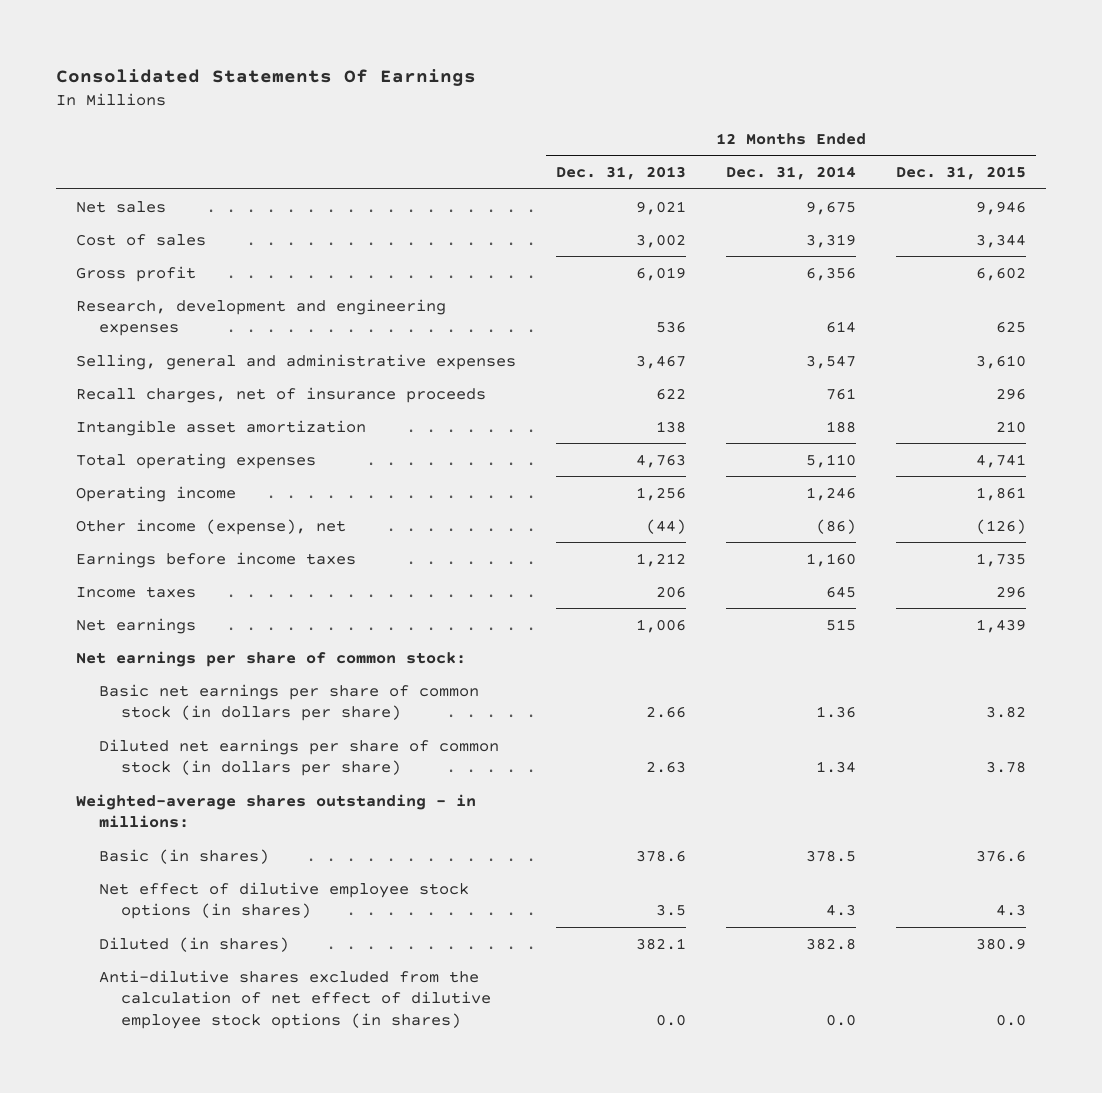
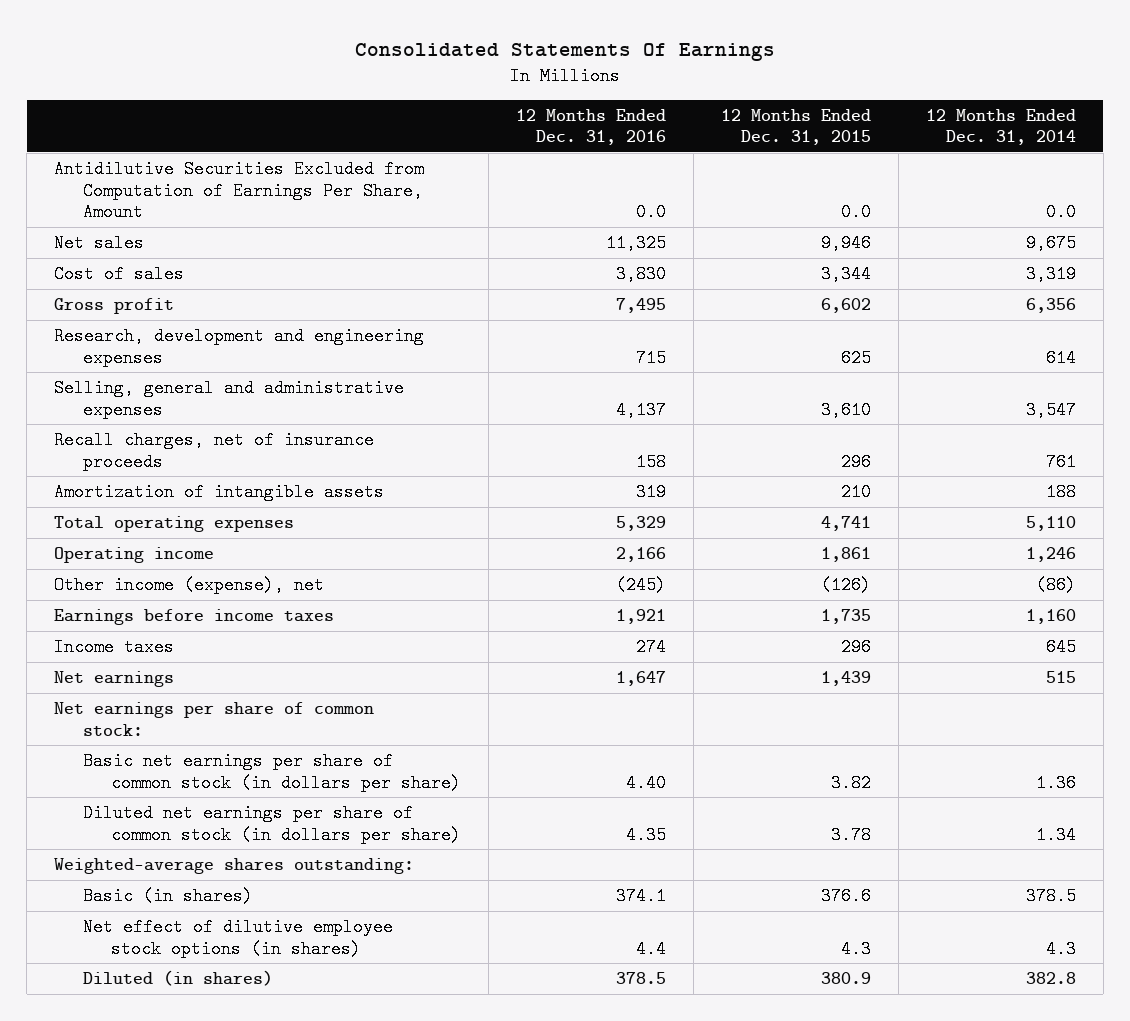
[556,165,687,180] Dec. 31, 2013 -> none
none -> [516,108,667,146] 12 Months Ended Dec. 31, 2016
none -> [54,160,425,222] Antidilutive Securities Excluded from Computation of Earnings Per Share, Amount
[76,419,367,436] Intangible asset amortization -> [54,483,385,502] Amortization of intangible assets
[76,793,477,829] Weighted-average shares outstanding - in millions: -> [54,858,415,875] Weighted-average shares outstanding:
[98,969,491,1030] Anti-dilutive shares excluded from the calculation of net effect of dilutive employee stock options (in shares) -> none

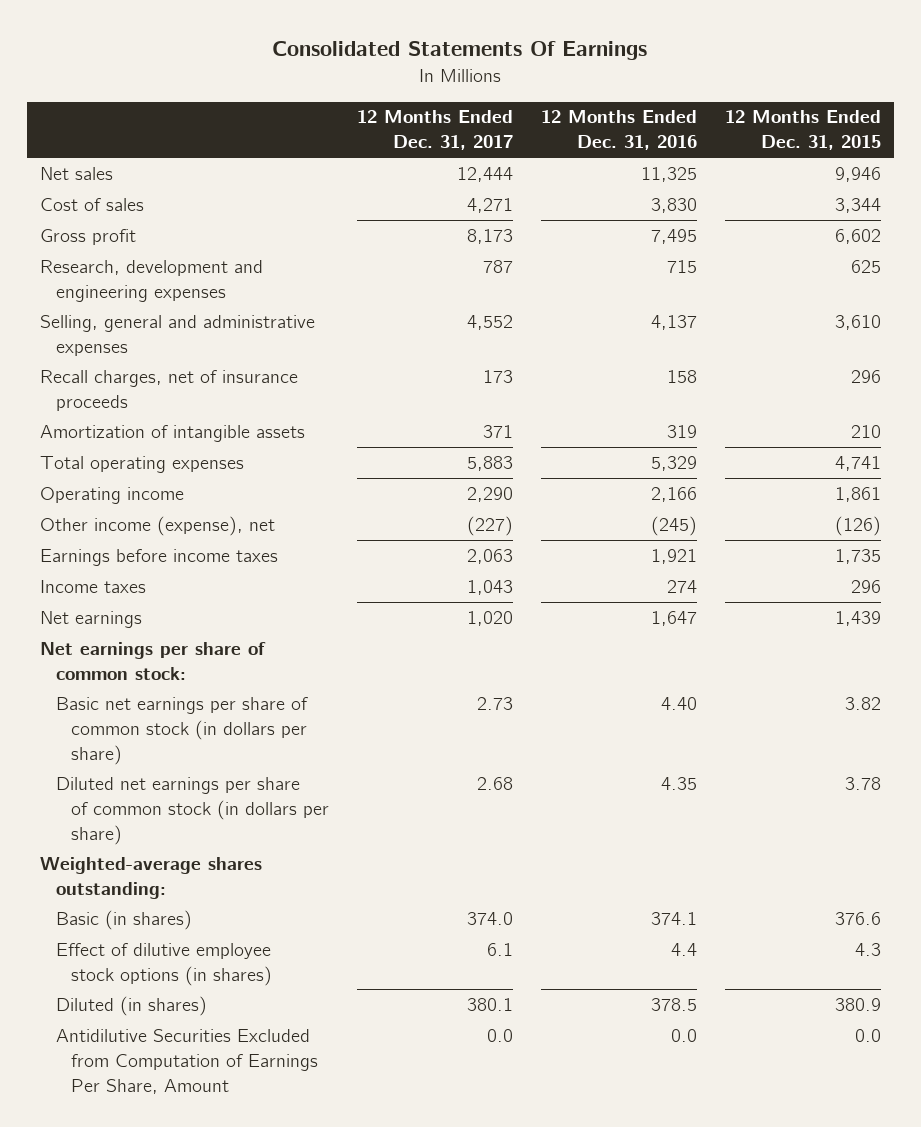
[926,108,1077,146] 12 Months Ended Dec. 31, 2014 -> none
none -> [356,110,513,151] 12 Months Ended Dec. 31, 2017
[82,918,393,958] Net effect of dilutive employee stock options (in shares) -> [55,942,273,986] Effect of dilutive employee stock options (in shares)
[54,160,425,222] Antidilutive Securities Excluded from Computation of Earnings Per Share, Amount -> [55,1028,319,1094] Antidilutive Securities Excluded from Computation of Earnings Per Share, Amount

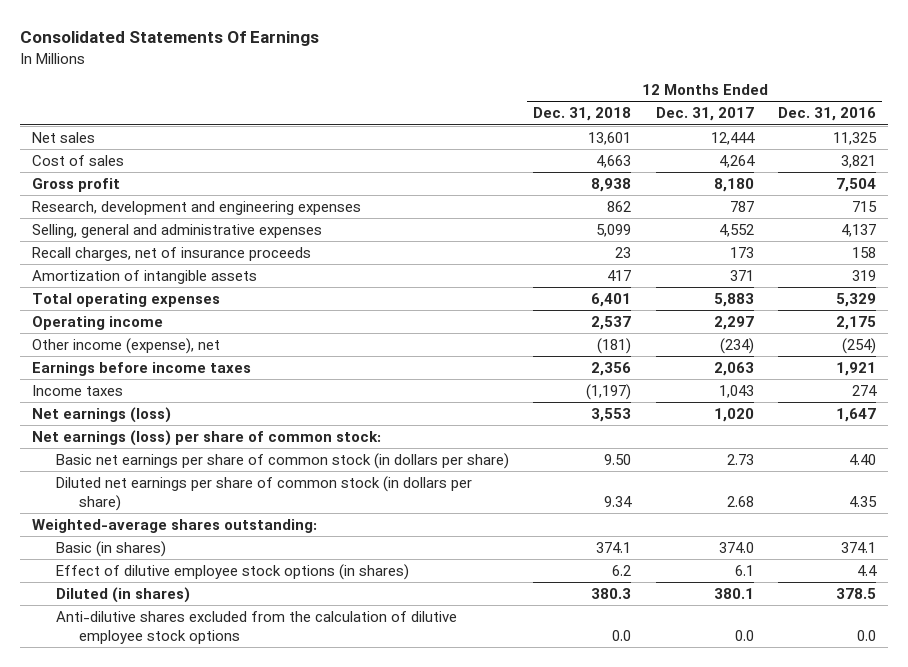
[724,110,881,151] 12 Months Ended Dec. 31, 2015 -> none
none -> [533,107,632,122] Dec. 31, 2018
[466,197,513,213] 4,271 -> [718,154,755,168] 4,264
[650,197,697,213] 3,830 -> [840,154,876,168] 3,821
[466,228,513,244] 8,173 -> [713,177,754,192] 8,180
[650,228,697,244] 7,495 -> [835,177,876,192] 7,504
[466,486,513,502] 2,290 -> [713,315,754,330] 2,297
[650,486,697,502] 2,166 -> [835,315,876,330] 2,175
[466,515,513,536] (227) -> [719,337,754,354] (234)
[650,515,697,536] (245) -> [841,337,876,354] (254)
[40,610,143,628] Net earnings -> [32,406,172,423] Net earnings (loss)
[40,641,267,680] Net earnings per share of common stock: -> [32,429,382,446] Net earnings (loss) per share of common stock:
[55,1028,319,1094] Antidilutive Securities Excluded from Computation of Earnings Per Share, Amount -> [55,610,457,644] Anti-dilutive shares excluded from the calculation of dilutive employee stock options

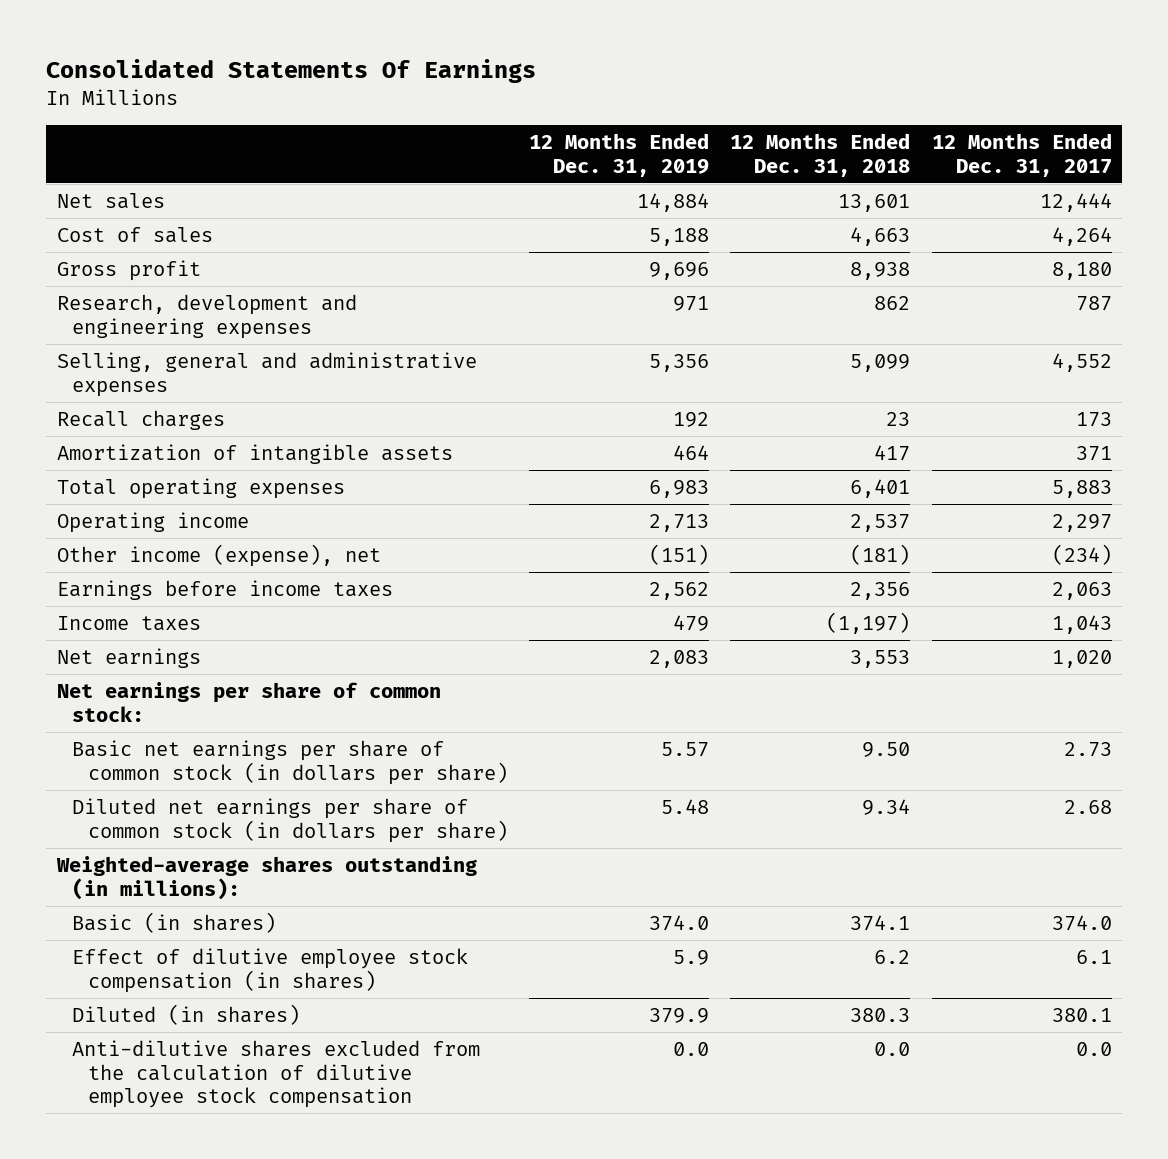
[777,107,876,122] Dec. 31, 2016 -> none
none -> [528,133,709,177] 12 Months Ended Dec. 31, 2019
[32,246,312,261] Recall charges, net of insurance proceeds -> [56,410,225,431] Recall charges
[32,406,172,423] Net earnings (loss) -> [56,648,201,669] Net earnings
[32,429,382,446] Net earnings (loss) per share of common stock: -> [56,682,441,722] Net earnings per share of common stock:
[32,518,318,533] Weighted-average shares outstanding: -> [55,856,477,900] Weighted-average shares outstanding (in millions):
[55,563,409,580] Effect of dilutive employee stock options (in shares) -> [72,948,469,993] Effect of dilutive employee stock compensation (in shares)
[55,610,457,644] Anti-dilutive shares excluded from the calculation of dilutive employee stock options -> [72,1040,481,1108] Anti-dilutive shares excluded from the calculation of dilutive employee stock compensation

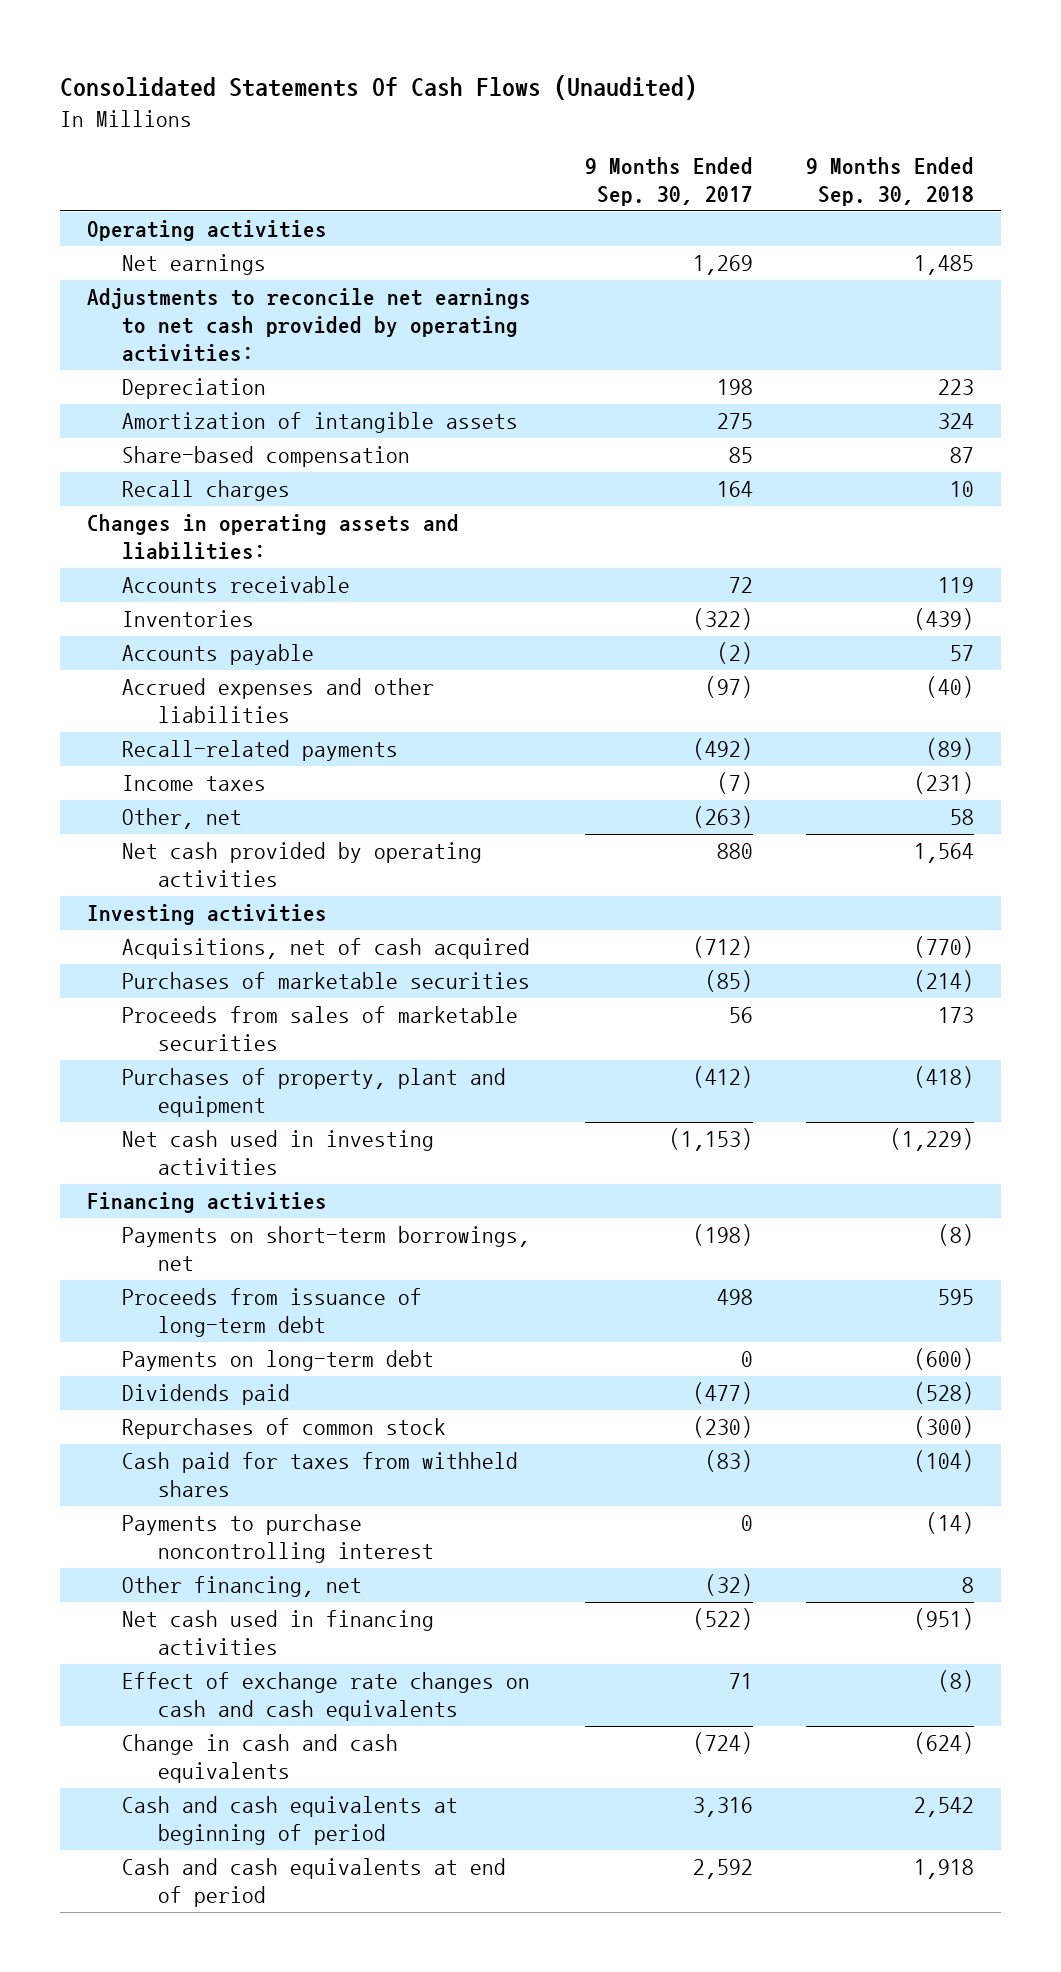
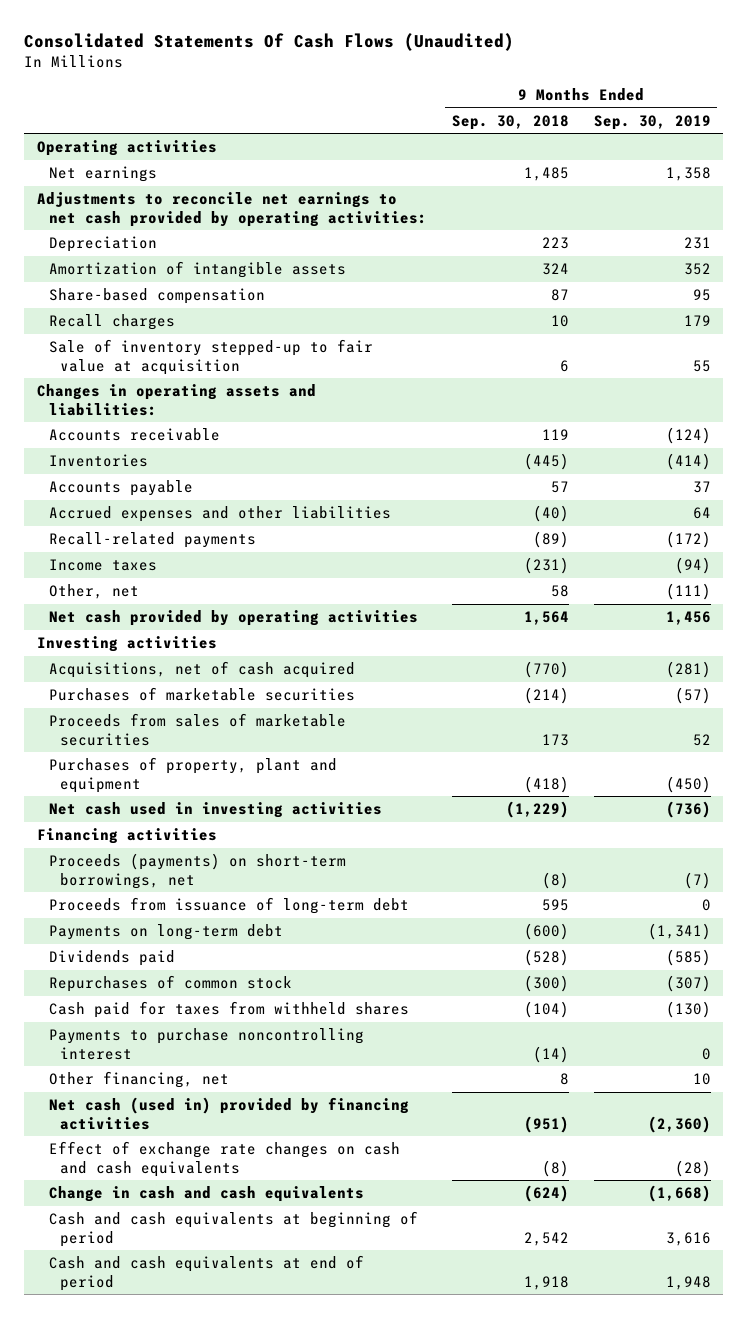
[584,157,753,206] 9 Months Ended Sep. 30, 2017 -> none
none -> [593,114,711,130] Sep. 30, 2019
none -> [48,338,373,375] Sale of inventory stepped-up to fair value at acquisition
[914,608,975,631] (439) -> [523,452,569,470] (445)
[122,1226,531,1272] Payments on short-term borrowings, net -> [48,852,346,889] Proceeds (payments) on short-term borrowings, net
[122,1610,435,1656] Net cash used in financing activities -> [48,1096,409,1130] Net cash (used in) provided by financing activities

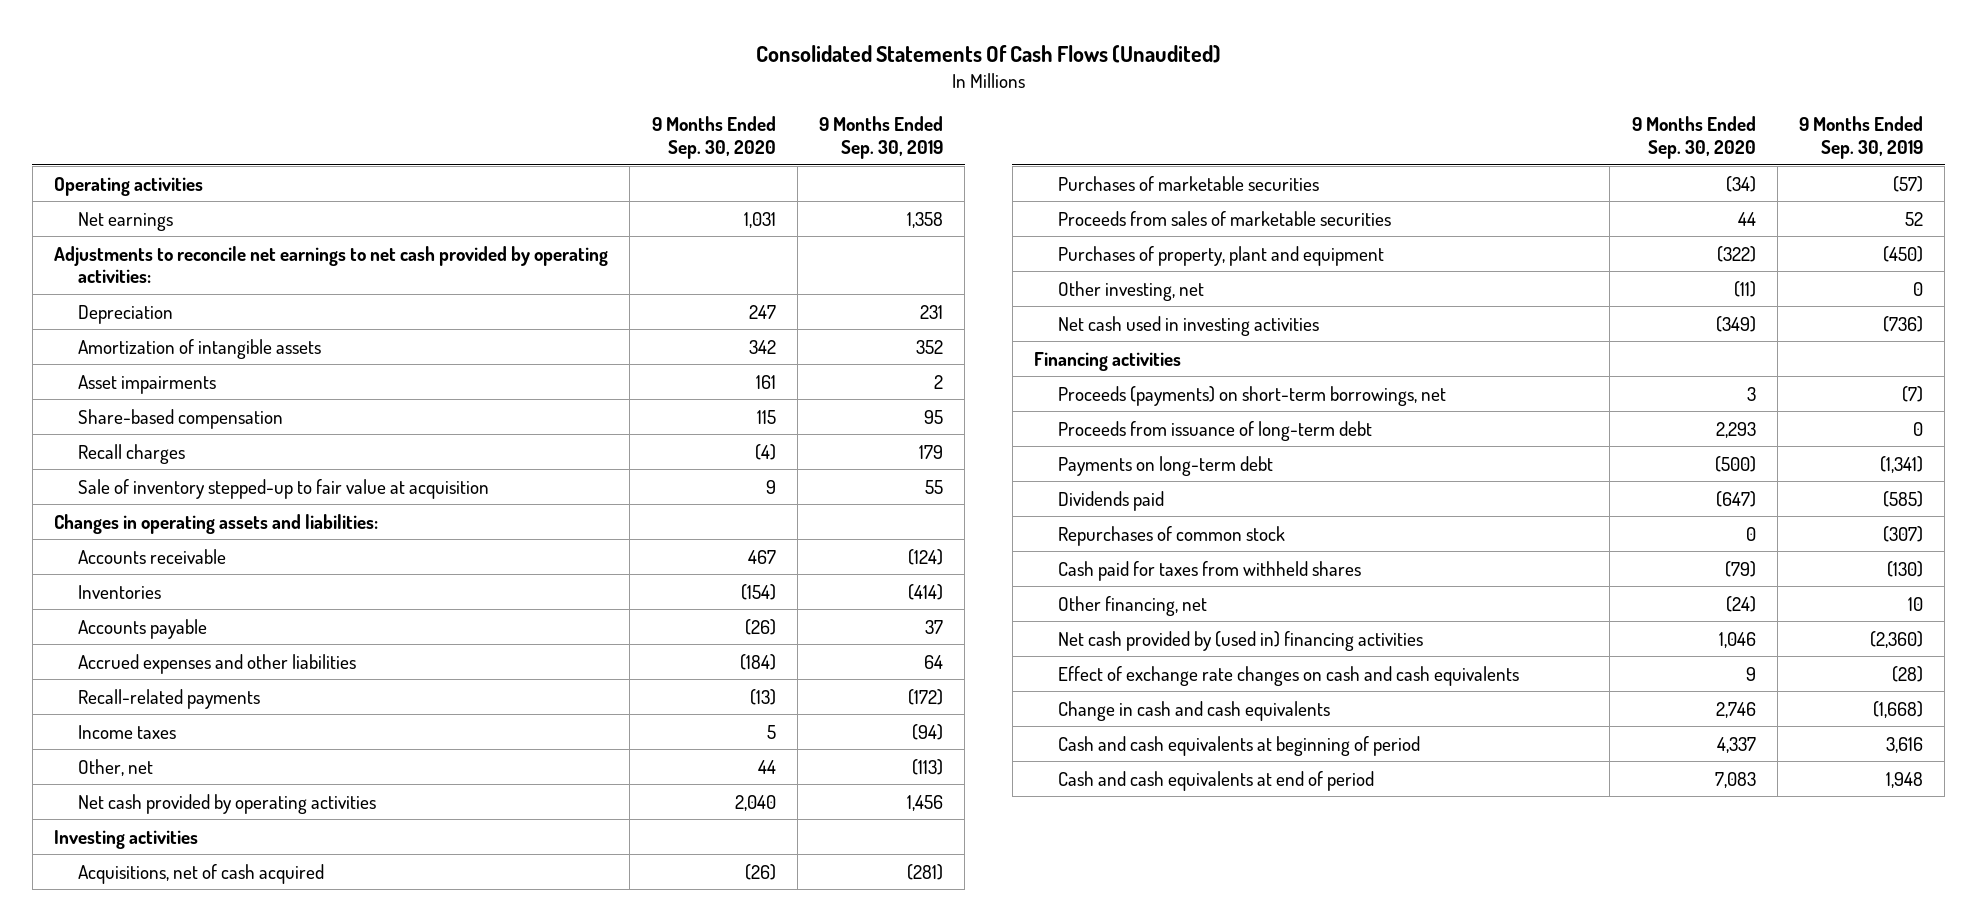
[451,114,569,130] Sep. 30, 2018 -> none
none -> [651,116,776,159] 9 Months Ended Sep. 30, 2020
none -> [77,374,216,394] Asset impairments
[665,582,711,600] (111) -> [912,758,944,775] (113)
none -> [1057,280,1204,301] Other investing, net
[48,1027,364,1060] Payments to purchase noncontrolling interest -> none
[48,1096,409,1130] Net cash (used in) provided by financing activities -> [1057,630,1423,651] Net cash provided by (used in) financing activities

